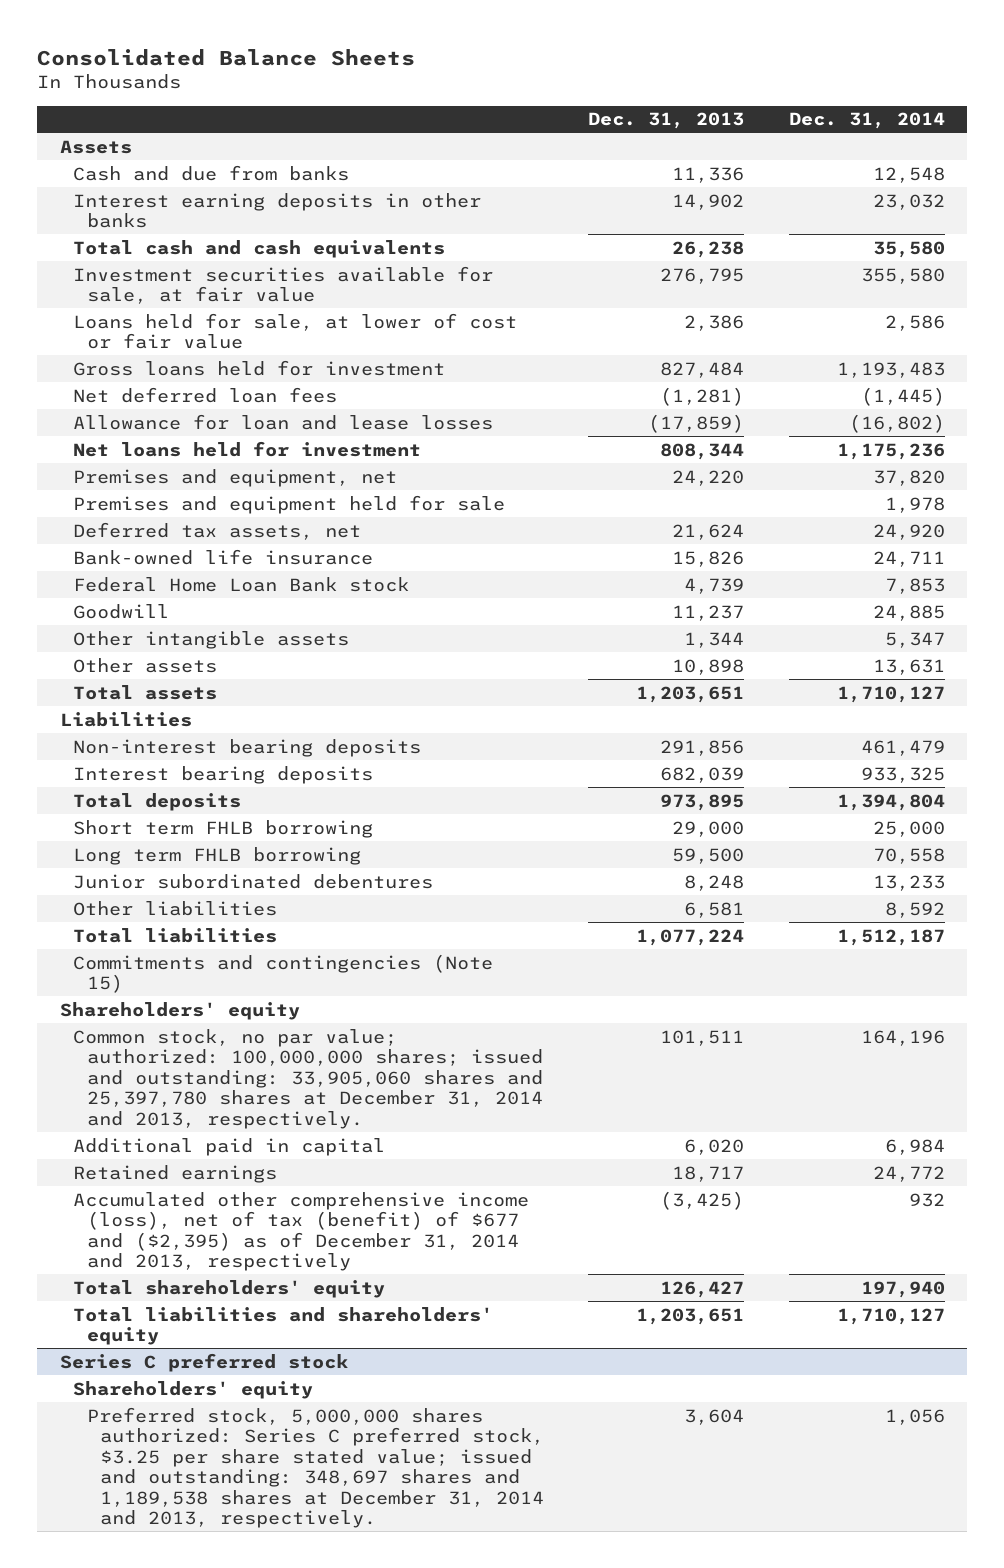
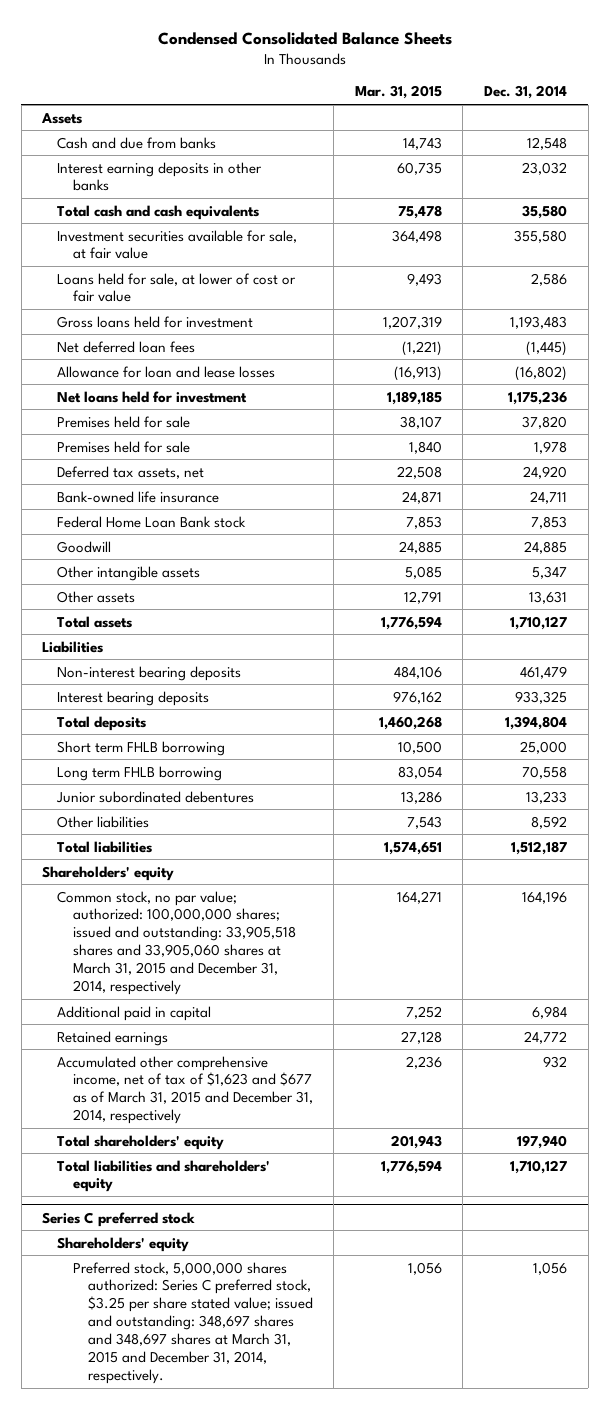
[37,48,416,66] Consolidated Balance Sheets -> [157,32,452,46] Condensed Consolidated Balance Sheets
[588,112,745,130] Dec. 31, 2013 -> none
none -> [354,85,442,100] Mar. 31, 2015
[73,468,398,487] Premises and equipment, net -> [57,415,191,428] Premises held for sale
[73,494,506,514] Premises and equipment held for sale -> [57,440,191,453] Premises held for sale
[73,953,494,994] Commitments and contingencies (Note 15) -> none
[73,1028,543,1129] Common stock, no par value; authorized: 100,000,000 shares; issued and outstanding: 33,905,060 shares and 25,397,780 shares at December 31, 2014 and 2013, respectively. -> [57,890,296,996] Common stock, no par value; authorized: 100,000,000 shares; issued and outstanding: 33,905,518 shares and 33,905,060 shares at March 31, 2015 and December 31, 2014, respectively
[73,1191,530,1272] Accumulated other comprehensive income (loss), net of tax (benefit) of $677 and ($2,395) as of December 31, 2014 and 2013, respectively -> [57,1055,313,1125] Accumulated other comprehensive income, net of tax of $1,623 and $677 as of March 31, 2015 and December 31, 2014, respectively
[86,1406,545,1529] Preferred stock, 5,000,000 shares authorized: Series C preferred stock, $3.25 per share stated value; issued and outstanding: 348,697 shares and 1,189,538 shares at December 31, 2014 and 2013, respectively. -> [72,1261,313,1385] Preferred stock, 5,000,000 shares authorized: Series C preferred stock, $3.25 per share stated value; issued and outstanding: 348,697 shares and 348,697 shares at March 31, 2015 and December 31, 2014, respectively.

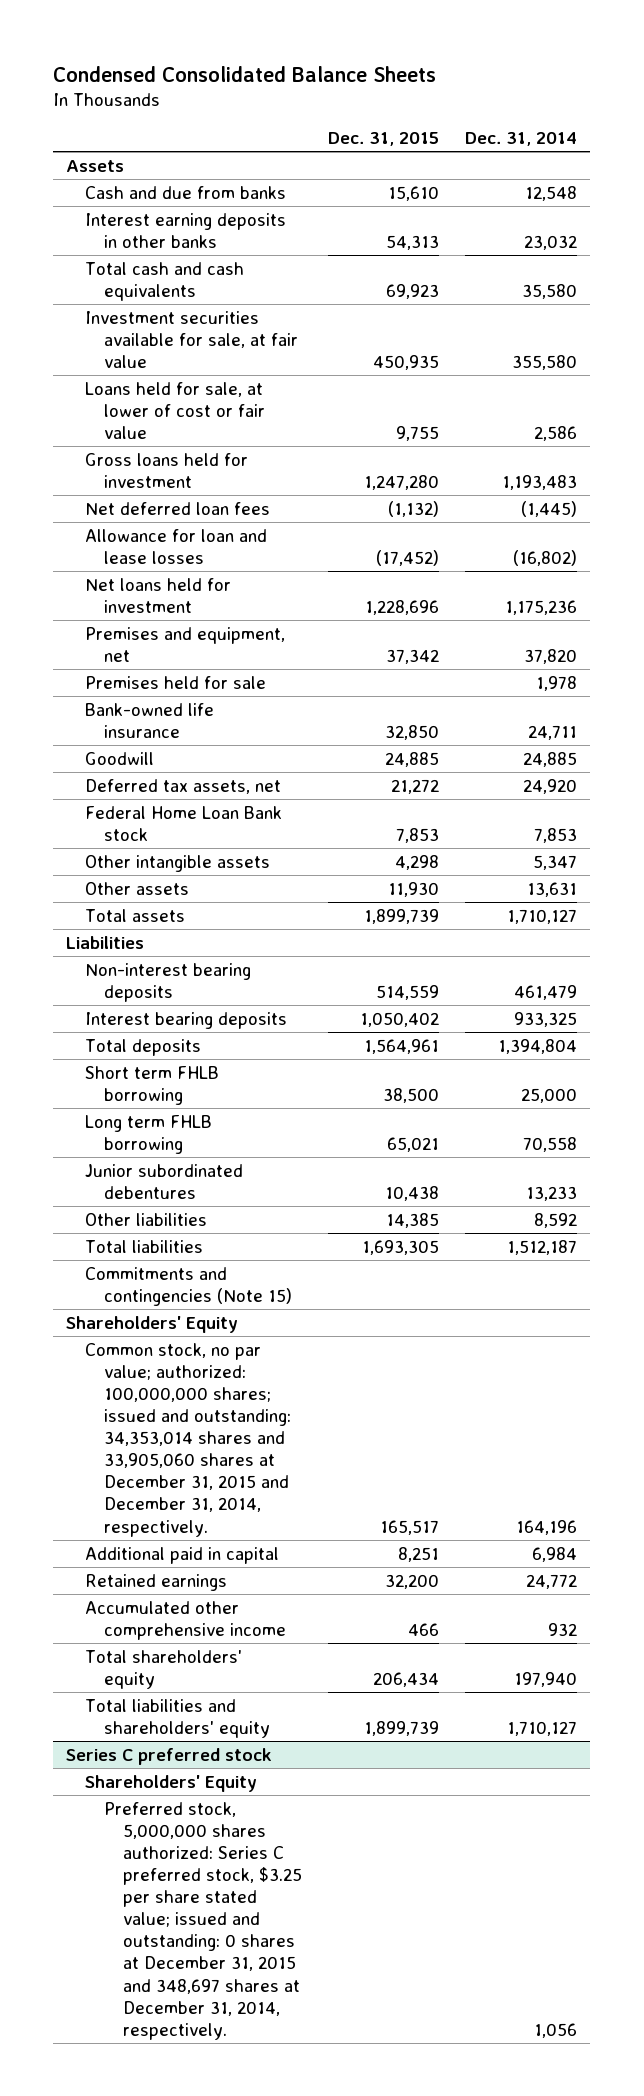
[354,85,442,100] Mar. 31, 2015 -> none
none -> [328,132,440,147] Dec. 31, 2015
[57,415,191,428] Premises held for sale -> [85,626,286,662] Premises and equipment, net
[57,465,205,479] Deferred tax assets, net -> [85,778,282,794] Deferred tax assets, net
[57,515,247,528] Federal Home Loan Bank stock -> [85,805,283,841] Federal Home Loan Bank stock
none -> [85,1266,293,1306] Commitments and contingencies (Note 15)
[42,865,175,881] Shareholders' equity -> [66,1315,239,1333] Shareholders' Equity
[57,890,296,996] Common stock, no par value; authorized: 100,000,000 shares; issued and outstanding: 33,905,518 shares and 33,905,060 shares at March 31, 2015 and December 31, 2014, respectively -> [85,1342,292,1537] Common stock, no par value; authorized: 100,000,000 shares; issued and outstanding: 34,353,014 shares and 33,905,060 shares at December 31, 2015 and December 31, 2014, respectively.
[57,1055,313,1125] Accumulated other comprehensive income, net of tax of $1,623 and $677 as of March 31, 2015 and December 31, 2014, respectively -> [85,1600,287,1640] Accumulated other comprehensive income
[57,1236,190,1252] Shareholders' equity -> [85,1774,258,1792] Shareholders' Equity
[72,1261,313,1385] Preferred stock, 5,000,000 shares authorized: Series C preferred stock, $3.25 per share stated value; issued and outstanding: 348,697 shares and 348,697 shares at March 31, 2015 and December 31, 2014, respectively. -> [104,1801,303,2040] Preferred stock, 5,000,000 shares authorized: Series C preferred stock, $3.25 per share stated value; issued and outstanding: 0 shares at December 31, 2015 and 348,697 shares at December 31, 2014, respectively.

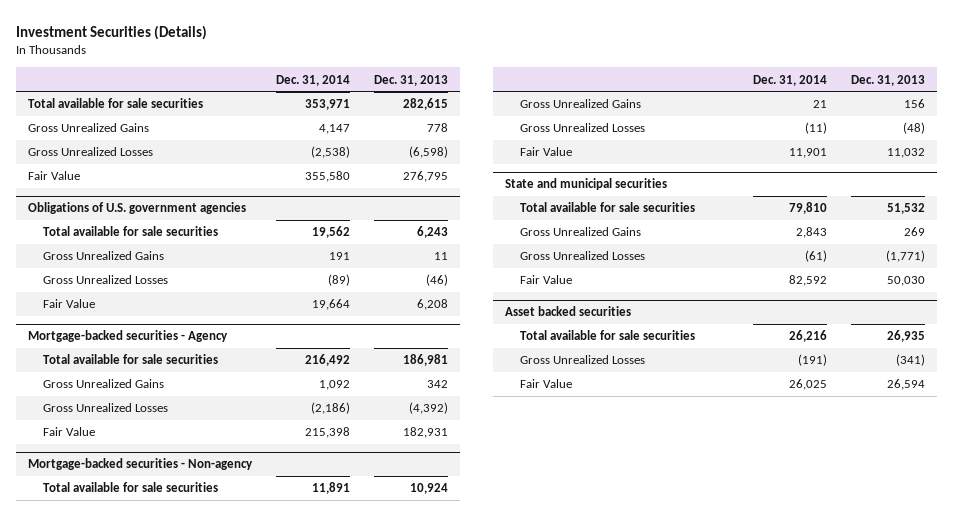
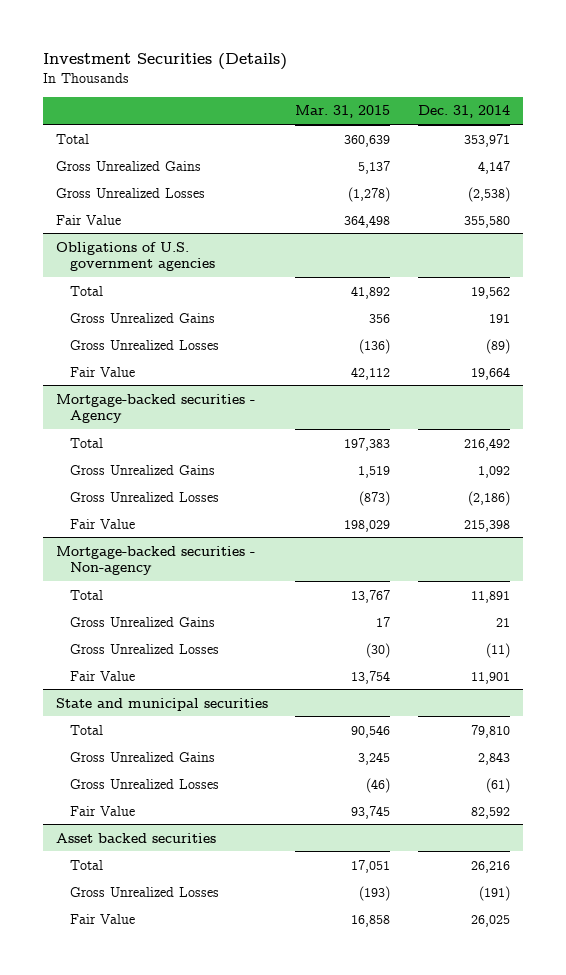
[374,74,449,86] Dec. 31, 2013 -> none
none -> [295,105,391,119] Mar. 31, 2015
[28,98,204,109] Total available for sale securities -> [56,133,90,144] Total
[42,226,218,237] Total available for sale securities -> [69,285,103,296] Total
[42,354,218,365] Total available for sale securities -> [69,437,103,448] Total
[42,482,218,493] Total available for sale securities -> [69,589,103,600] Total
[519,202,695,213] Total available for sale securities -> [69,724,103,735] Total
[519,330,695,341] Total available for sale securities -> [69,859,103,870] Total

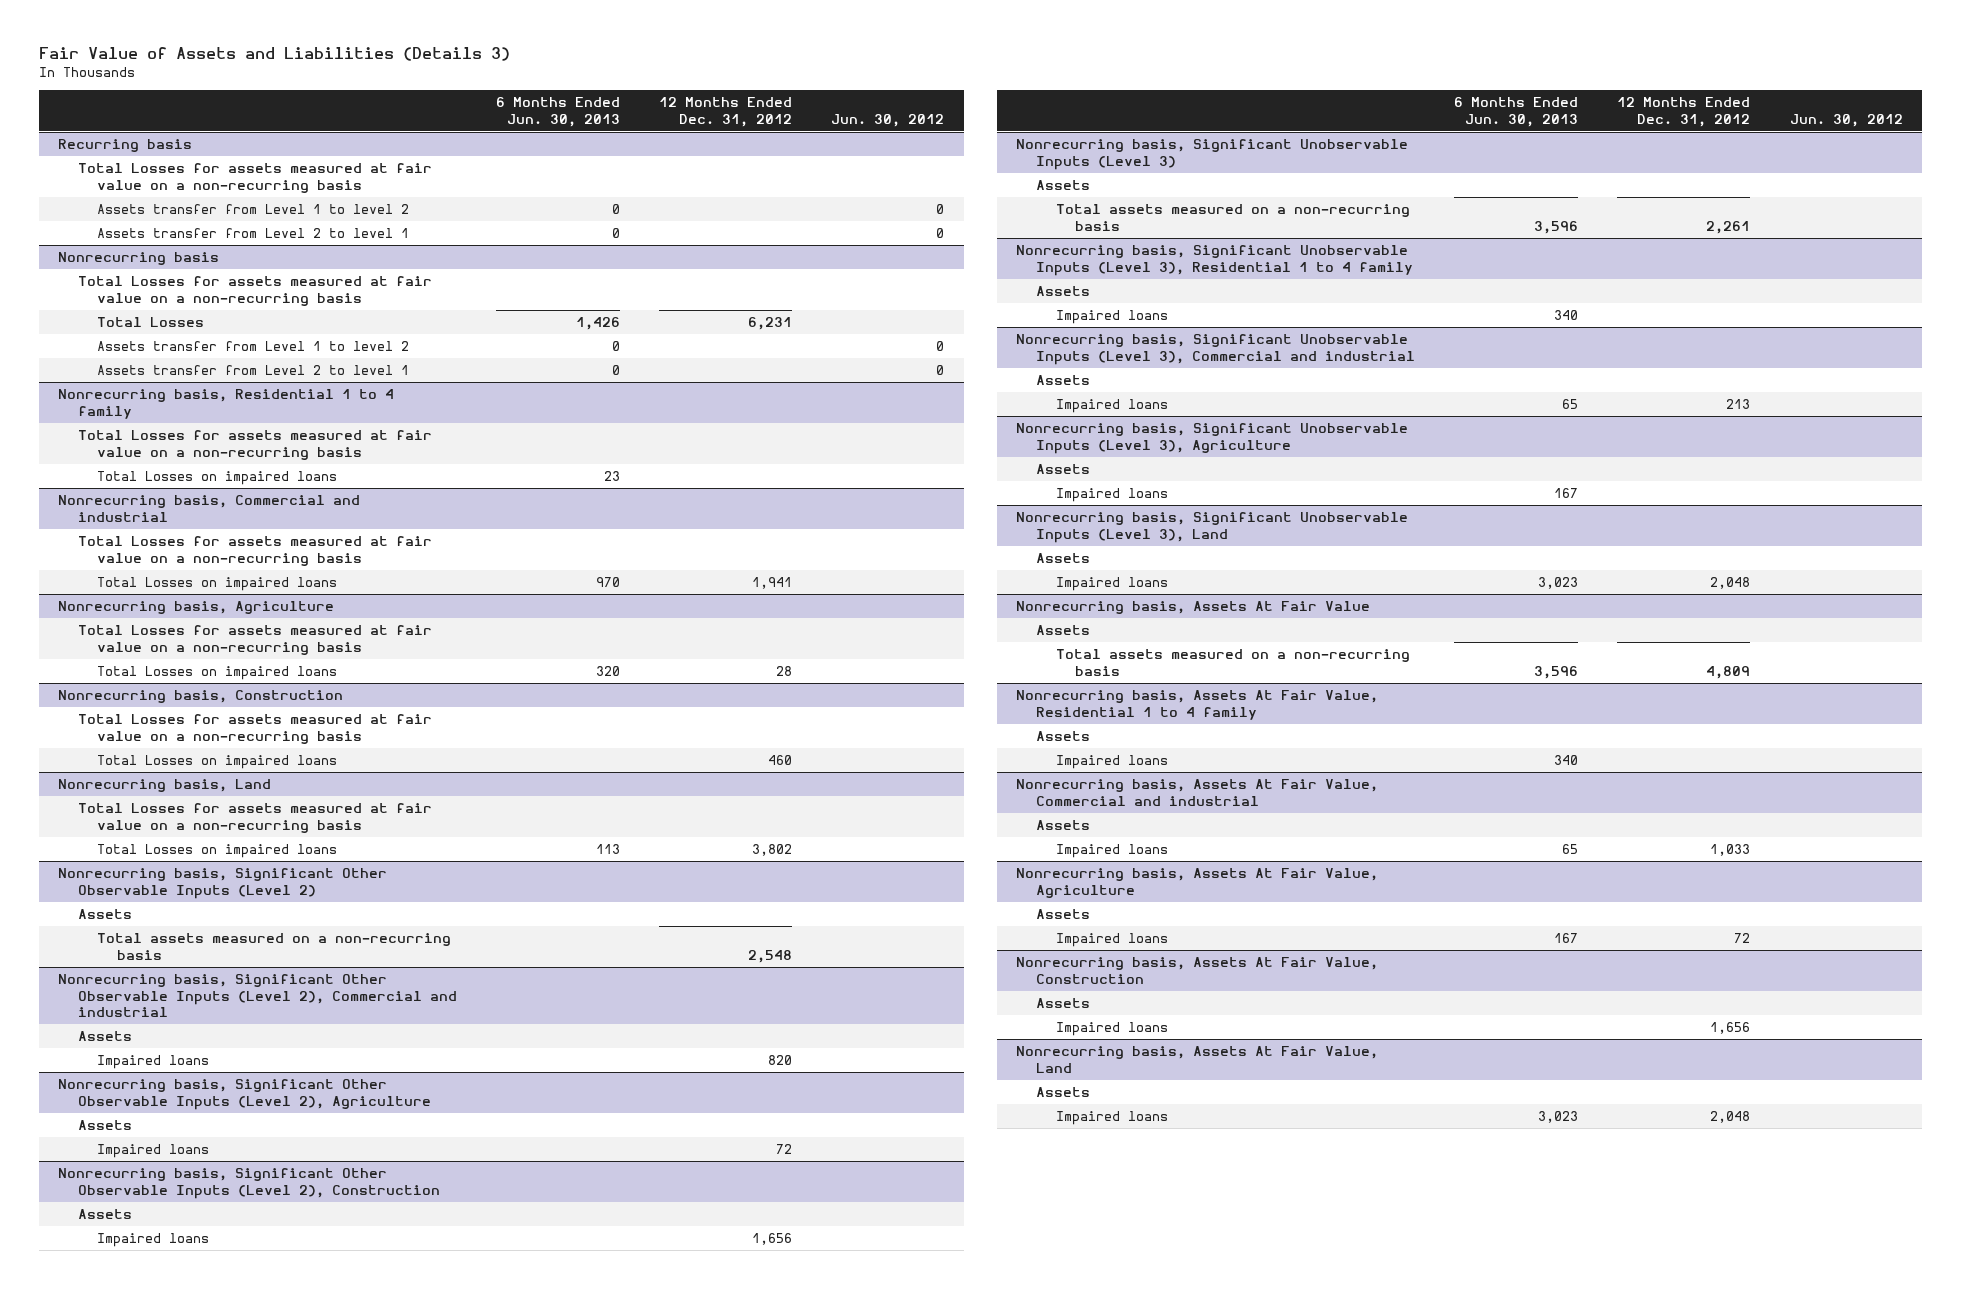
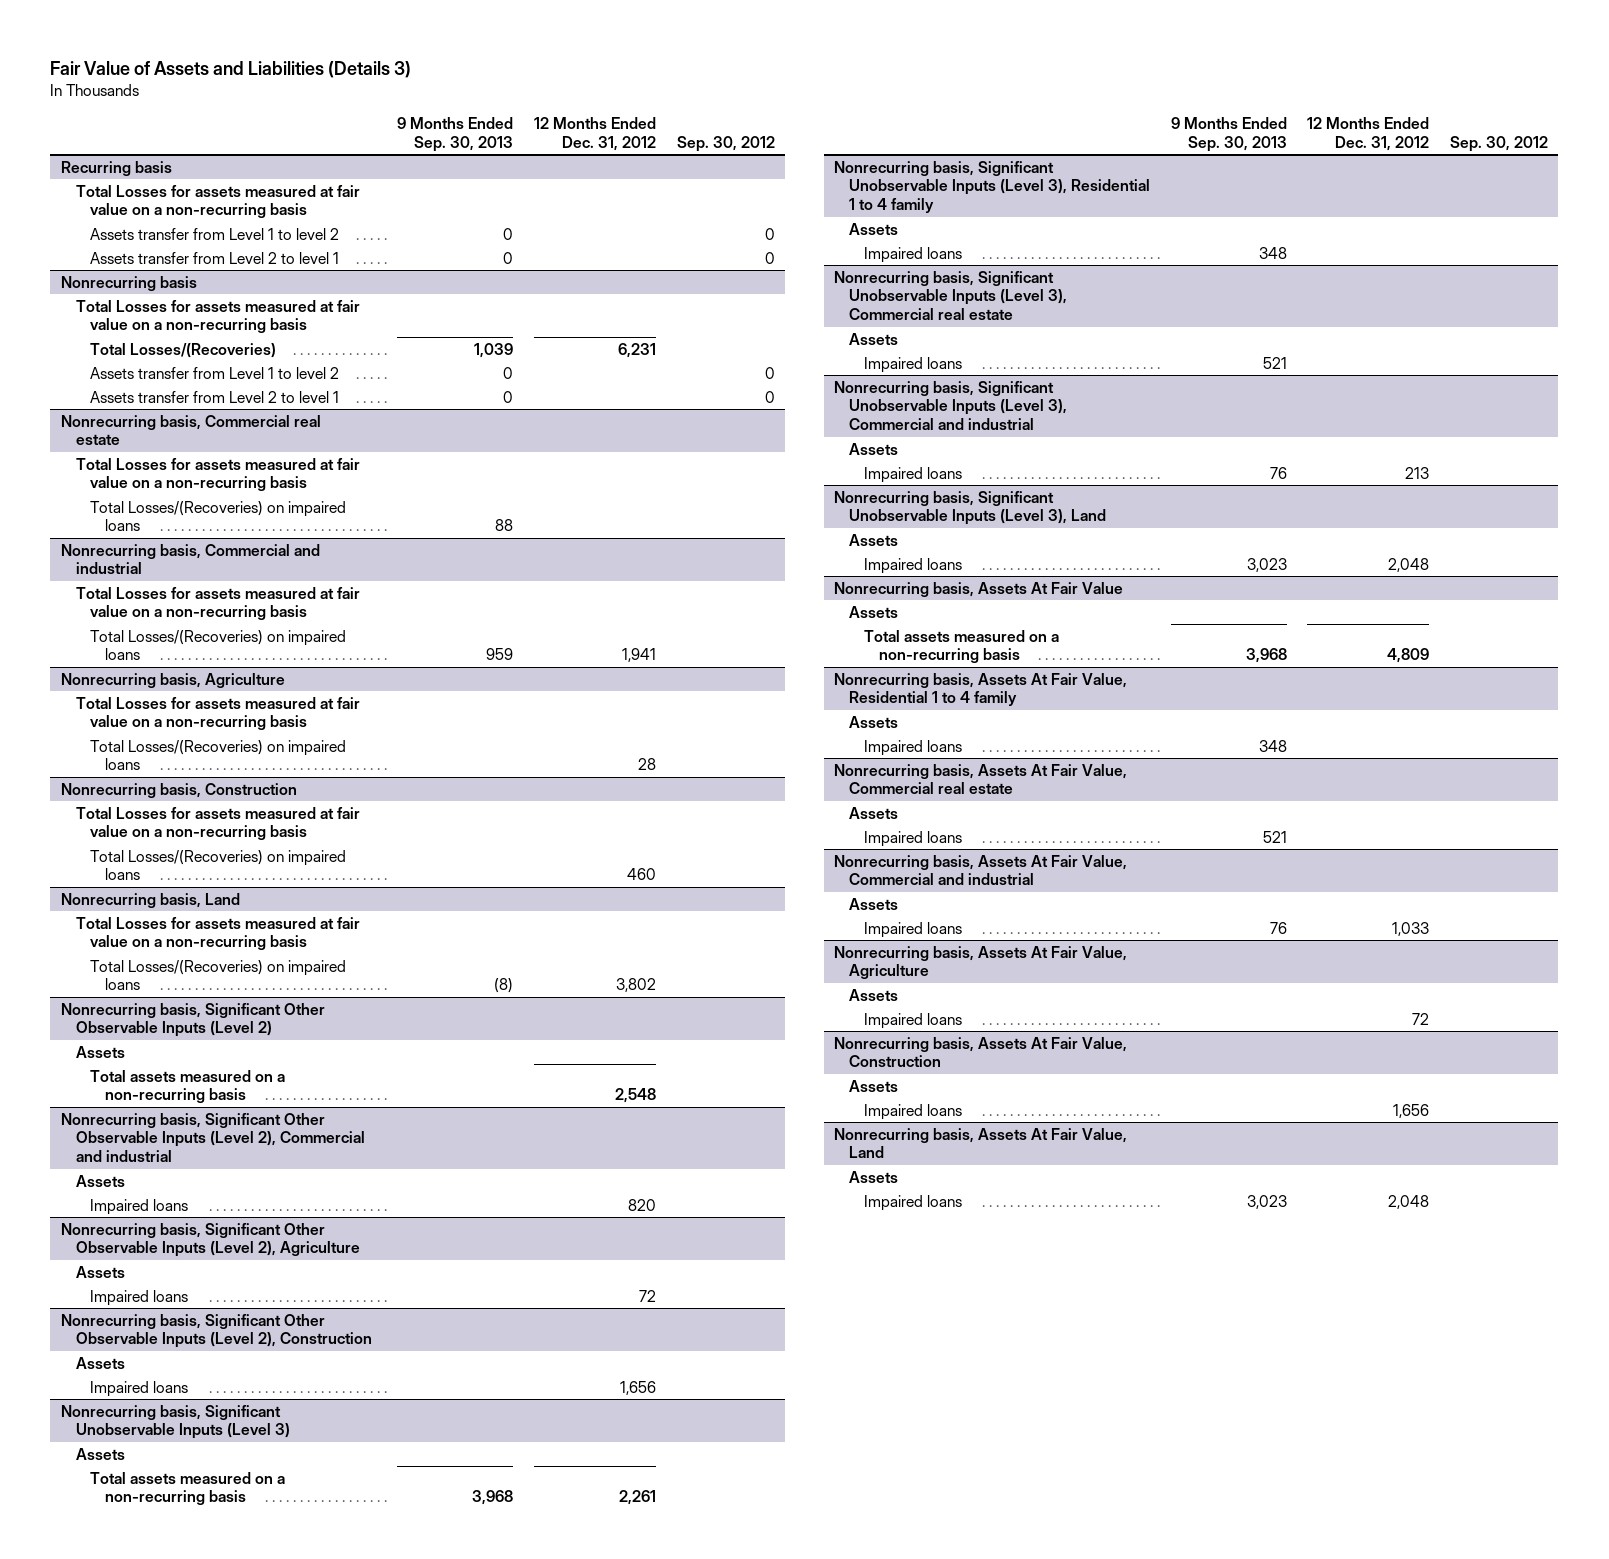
[496,97,621,127] 6 Months Ended Jun. 30, 2013 -> none
[831,113,945,127] Jun. 30, 2012 -> none
none -> [397,117,514,152] 9 Months Ended Sep. 30, 2013
none -> [676,135,775,152] Sep. 30, 2012
[97,317,205,328] Total Losses -> [90,342,277,358] Total Losses/(Recoveries)
[58,389,395,419] Nonrecurring basis, Residential 1 to 4 family -> none
none -> [60,414,321,446] Nonrecurring basis, Commercial real estate
[97,471,338,486] Total Losses on impaired loans -> [90,500,347,532] Total Losses/(Recoveries) on impaired loans
[97,577,338,592] Total Losses on impaired loans -> [90,629,347,661] Total Losses/(Recoveries) on impaired loans
[97,666,338,681] Total Losses on impaired loans -> [90,739,347,771] Total Losses/(Recoveries) on impaired loans
[97,755,338,770] Total Losses on impaired loans -> [90,849,347,881] Total Losses/(Recoveries) on impaired loans
[97,844,338,859] Total Losses on impaired loans -> [90,959,347,991] Total Losses/(Recoveries) on impaired loans
none -> [834,270,1068,321] Nonrecurring basis, Significant Unobservable Inputs (Level 3), Commercial real estate
none -> [849,332,899,345] Assets
none -> [863,356,962,373] Impaired loans
[1016,423,1409,454] Nonrecurring basis, Significant Unobservable Inputs (Level 3), Agriculture -> none
[1036,464,1091,475] Assets -> none
[1055,488,1168,503] Impaired loans -> none
none -> [834,763,1128,795] Nonrecurring basis, Assets At Fair Value, Commercial real estate
none -> [849,806,899,819] Assets
none -> [863,830,962,847] Impaired loans

